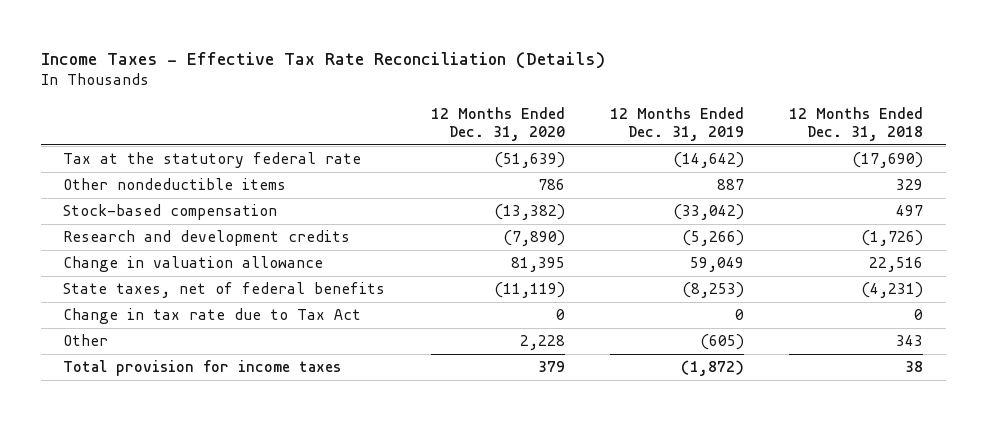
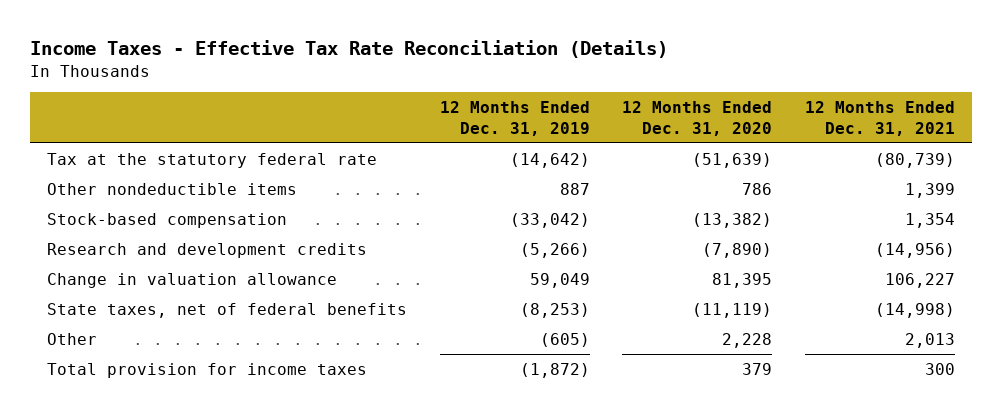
[789,106,924,142] 12 Months Ended Dec. 31, 2018 -> none
none -> [805,101,956,136] 12 Months Ended Dec. 31, 2021
[63,308,362,325] Change in tax rate due to Tax Act -> none

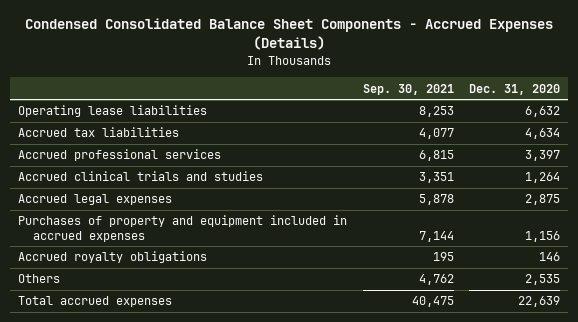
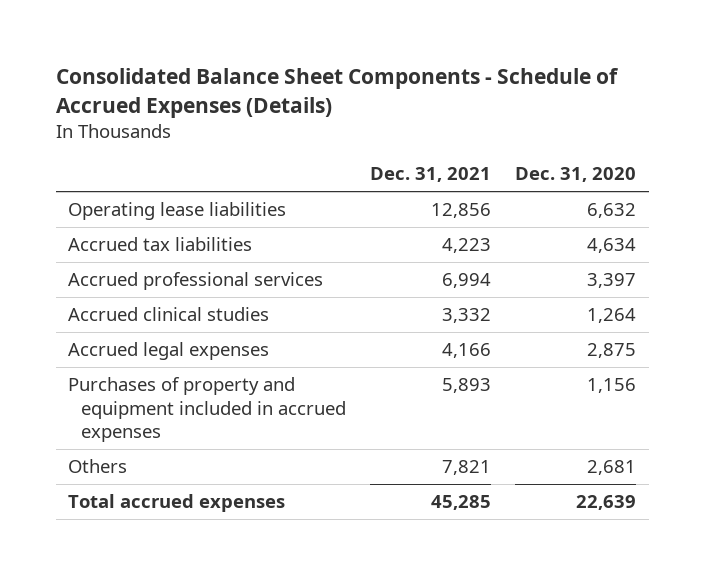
[25,18,554,51] Condensed Consolidated Balance Sheet Components - Accrued Expenses (Details) -> [55,68,619,118] Consolidated Balance Sheet Components - Schedule of Accrued Expenses (Details)
[362,83,454,95] Sep. 30, 2021 -> none
none -> [370,167,492,183] Dec. 31, 2021
[18,171,264,182] Accrued clinical trials and studies -> [67,307,269,322] Accrued clinical studies
[18,251,208,264] Accrued royalty obligations -> none
[524,274,560,286] 2,535 -> [587,460,637,476] 2,681

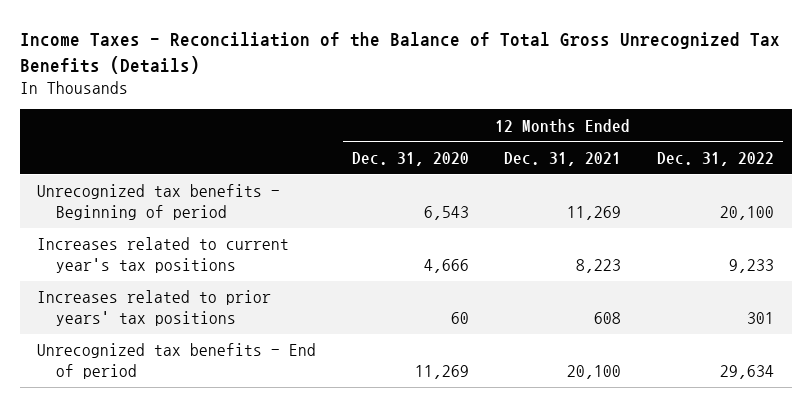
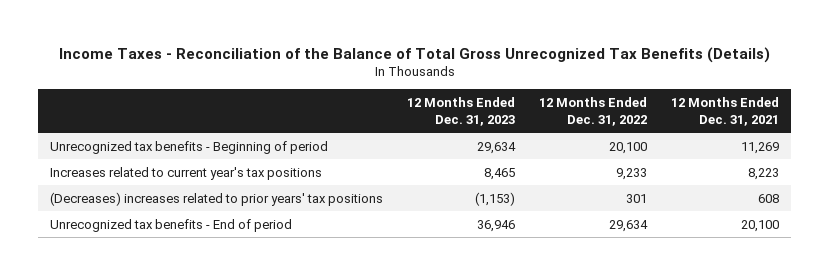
[351,151,469,166] Dec. 31, 2020 -> none
none -> [407,97,516,126] 12 Months Ended Dec. 31, 2023
[37,290,272,327] Increases related to prior years' tax positions -> [50,191,384,206] (Decreases) increases related to prior years' tax positions

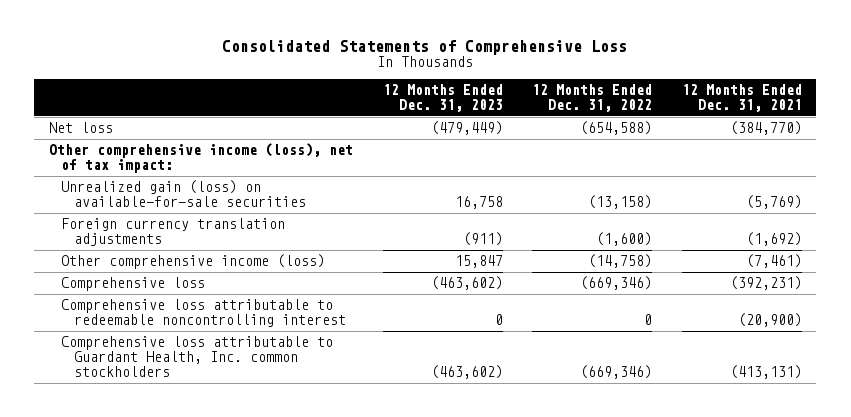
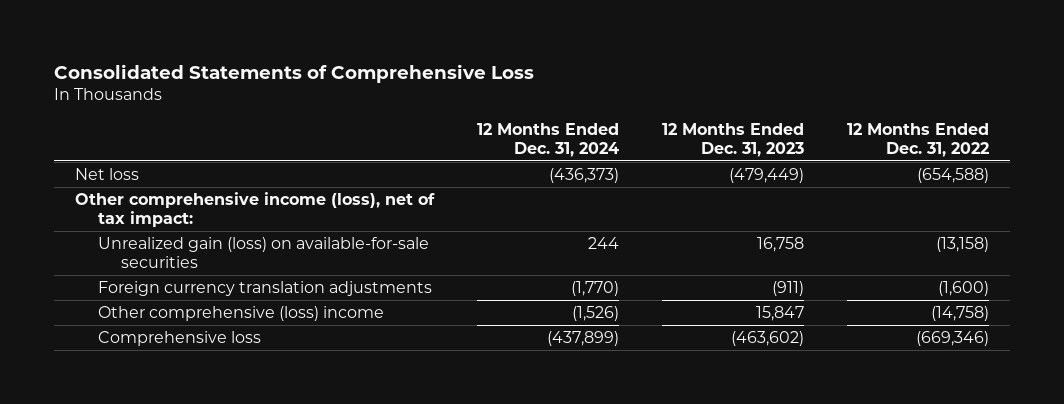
[681,84,802,112] 12 Months Ended Dec. 31, 2021 -> none
none -> [477,122,620,157] 12 Months Ended Dec. 31, 2024
[61,254,326,270] Other comprehensive income (loss) -> [97,306,384,322] Other comprehensive (loss) income
[61,299,346,328] Comprehensive loss attributable to redeemable noncontrolling interest -> none
[61,336,334,377] Comprehensive loss attributable to Guardant Health, Inc. common stockholders -> none

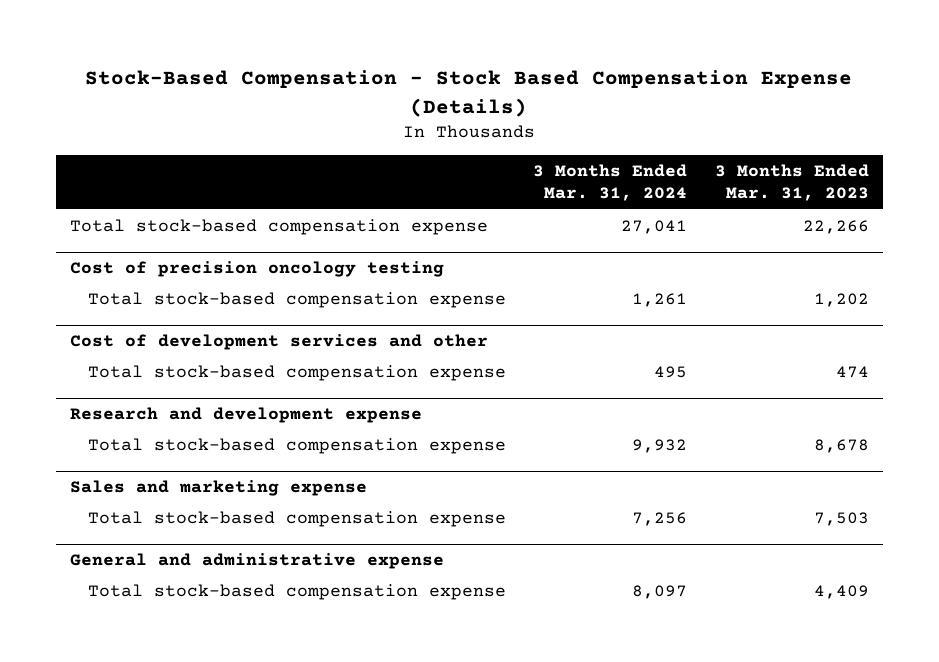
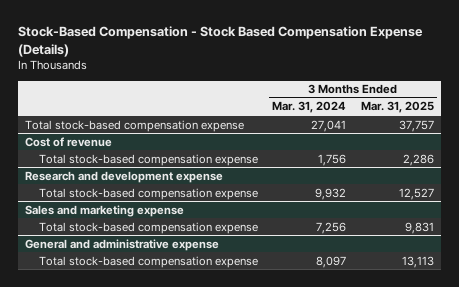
[714,164,869,202] 3 Months Ended Mar. 31, 2023 -> none
none -> [360,101,434,114] Mar. 31, 2025
[69,260,444,277] Cost of precision oncology testing -> none
[69,333,488,350] Cost of development services and other -> none
[87,364,506,381] Total stock-based compensation expense -> none
none -> [25,136,113,147] Cost of revenue
[632,292,688,307] 1,261 -> [318,153,347,166] 1,756

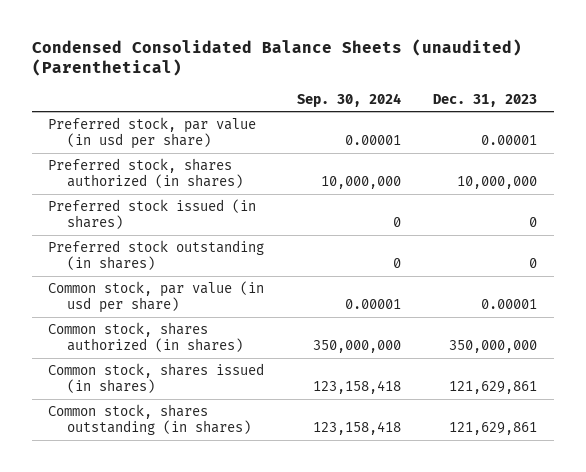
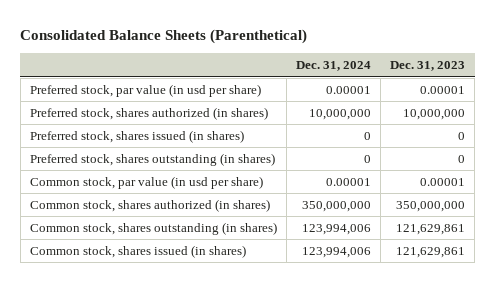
[31,38,522,77] Condensed Consolidated Balance Sheets (unaudited) (Parenthetical) -> [20,29,308,45] Consolidated Balance Sheets (Parenthetical)
[296,92,401,107] Sep. 30, 2024 -> none
none -> [296,61,372,72] Dec. 31, 2024
[48,198,257,230] Preferred stock issued (in shares) -> [29,129,244,143] Preferred stock, shares issued (in shares)
[48,239,265,271] Preferred stock outstanding (in shares) -> [29,152,275,166] Preferred stock, shares outstanding (in shares)
[48,362,265,394] Common stock, shares issued (in shares) -> [29,244,246,258] Common stock, shares issued (in shares)

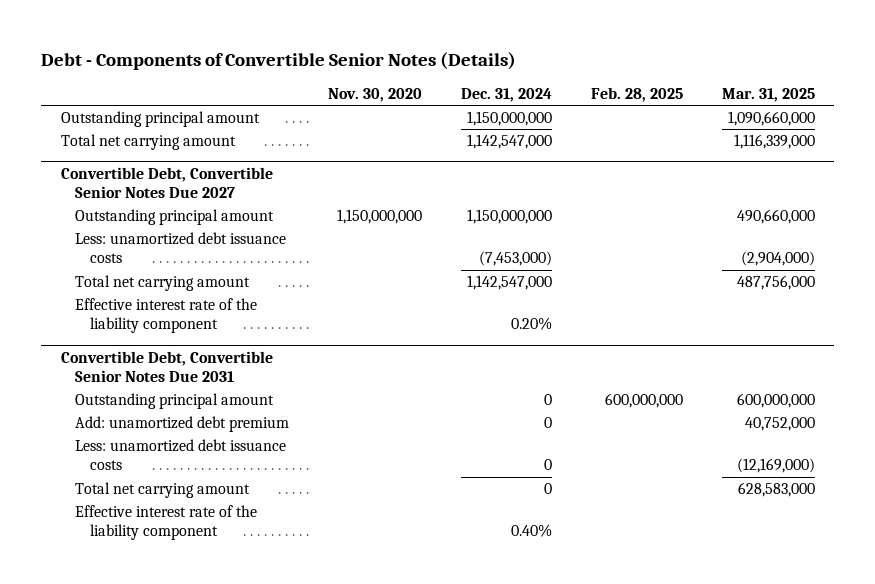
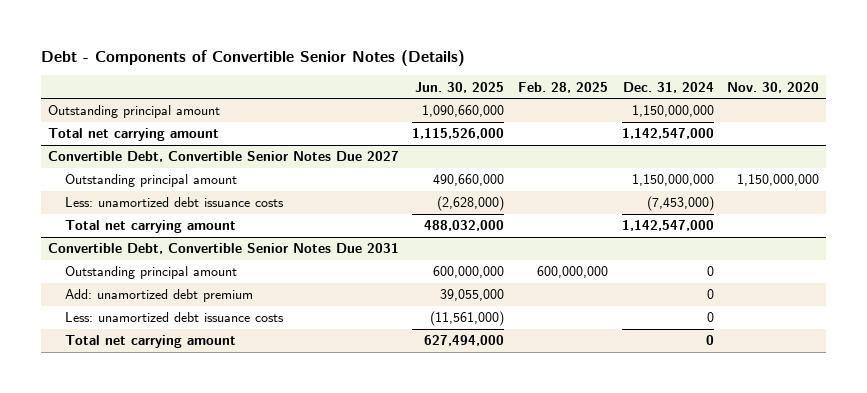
[721,87,815,102] Mar. 31, 2025 -> none
none -> [415,81,505,93] Jun. 30, 2025
[75,298,258,334] Effective interest rate of the liability component -> none
[75,505,258,541] Effective interest rate of the liability component -> none

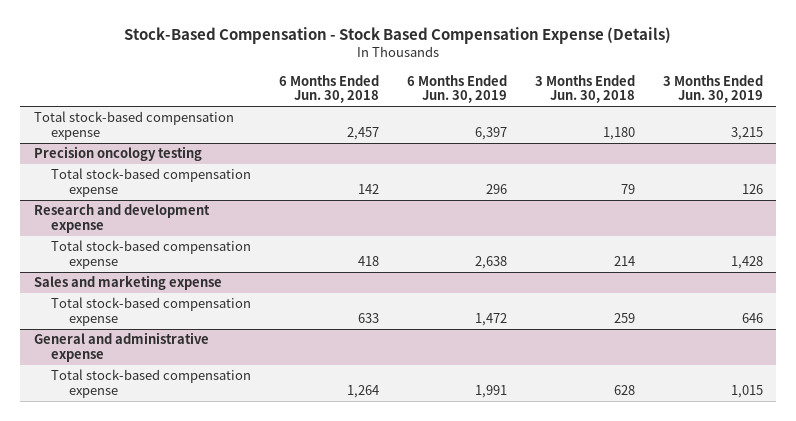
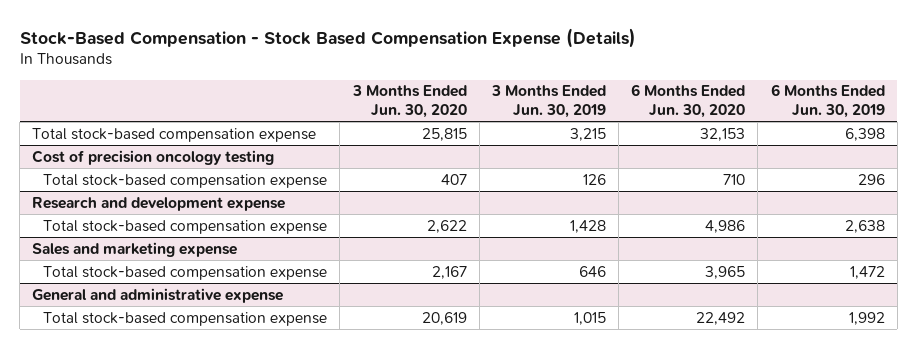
[279,74,380,104] 6 Months Ended Jun. 30, 2018 -> none
[534,74,635,104] 3 Months Ended Jun. 30, 2018 -> none
none -> [351,85,467,118] 3 Months Ended Jun. 30, 2020
none -> [631,84,746,118] 6 Months Ended Jun. 30, 2020
[474,127,507,141] 6,397 -> [844,127,885,141] 6,398
[33,146,202,162] Precision oncology testing -> [32,149,275,165] Cost of precision oncology testing
[474,385,507,399] 1,991 -> [848,311,885,325] 1,992

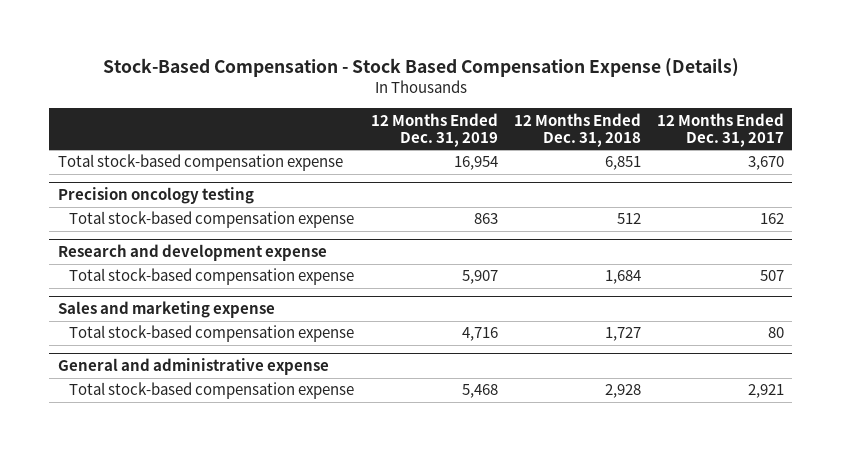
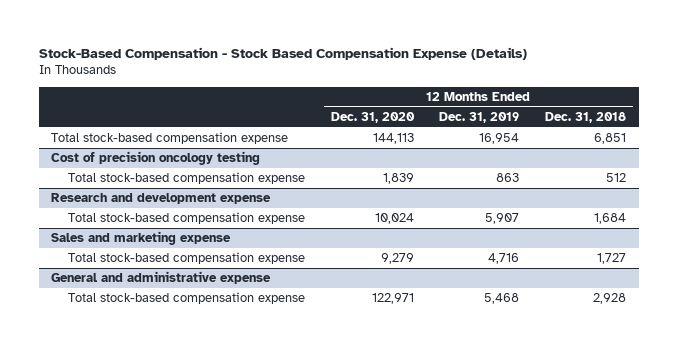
[657,112,785,147] 12 Months Ended Dec. 31, 2017 -> none
none -> [330,111,415,123] Dec. 31, 2020
[57,187,254,205] Precision oncology testing -> [51,151,261,166] Cost of precision oncology testing

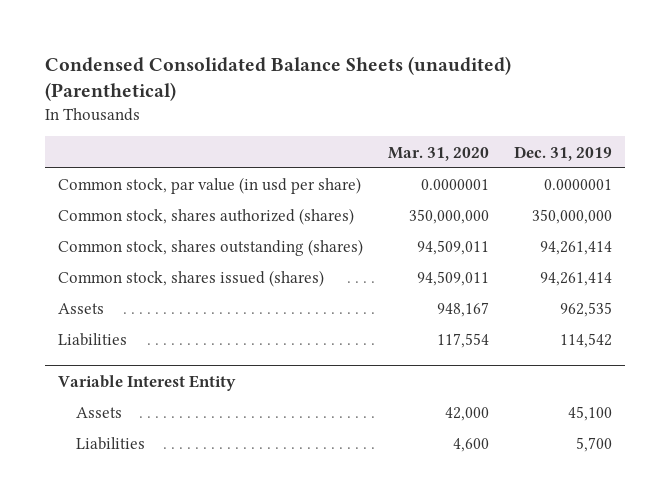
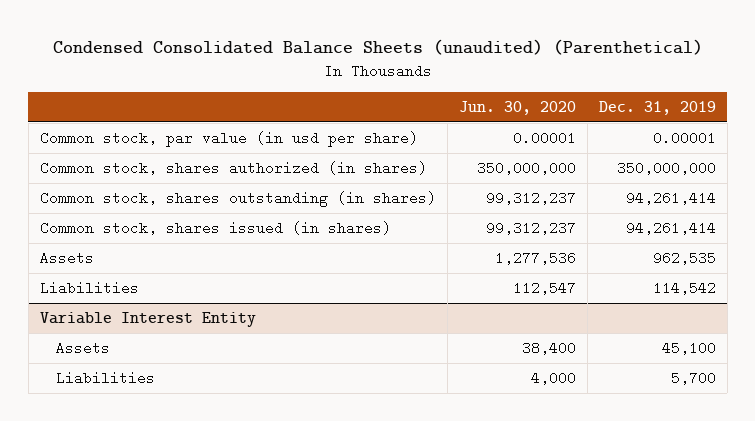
[387,146,489,161] Mar. 31, 2020 -> none
none -> [458,100,576,115] Jun. 30, 2020
[544,179,613,191] 0.0000001 -> [652,130,716,145] 0.00001
[57,208,354,226] Common stock, shares authorized (shares) -> [39,160,427,175] Common stock, shares authorized (in shares)
[57,239,363,257] Common stock, shares outstanding (shares) -> [39,190,436,207] Common stock, shares outstanding (in shares)
[57,270,324,288] Common stock, shares issued (shares) -> [39,220,391,235] Common stock, shares issued (in shares)

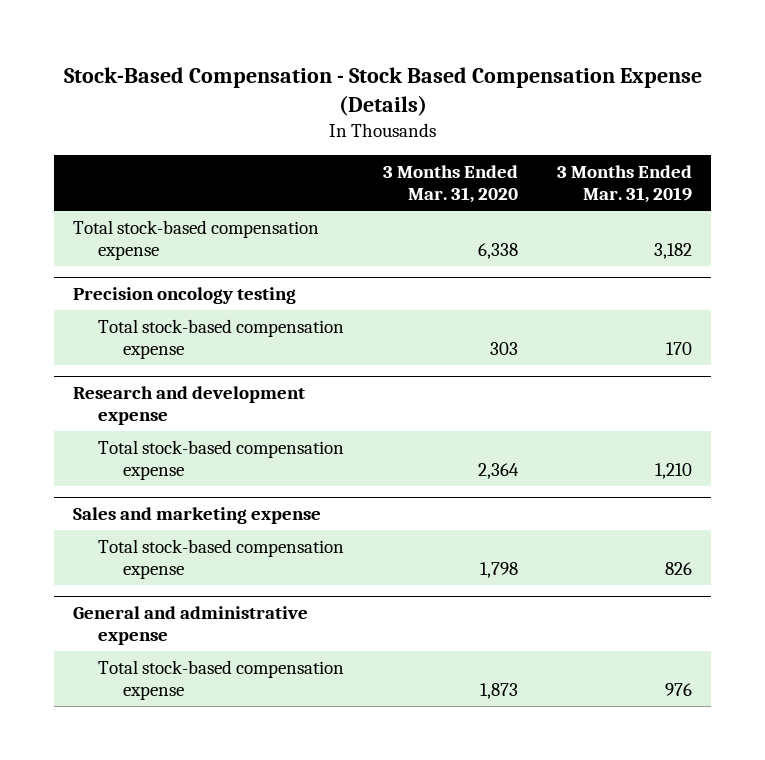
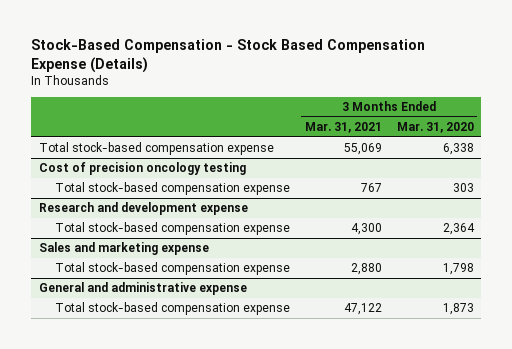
[556,164,692,204] 3 Months Ended Mar. 31, 2019 -> none
none -> [304,122,382,134] Mar. 31, 2021
[73,286,297,304] Precision oncology testing -> [38,162,246,176] Cost of precision oncology testing

